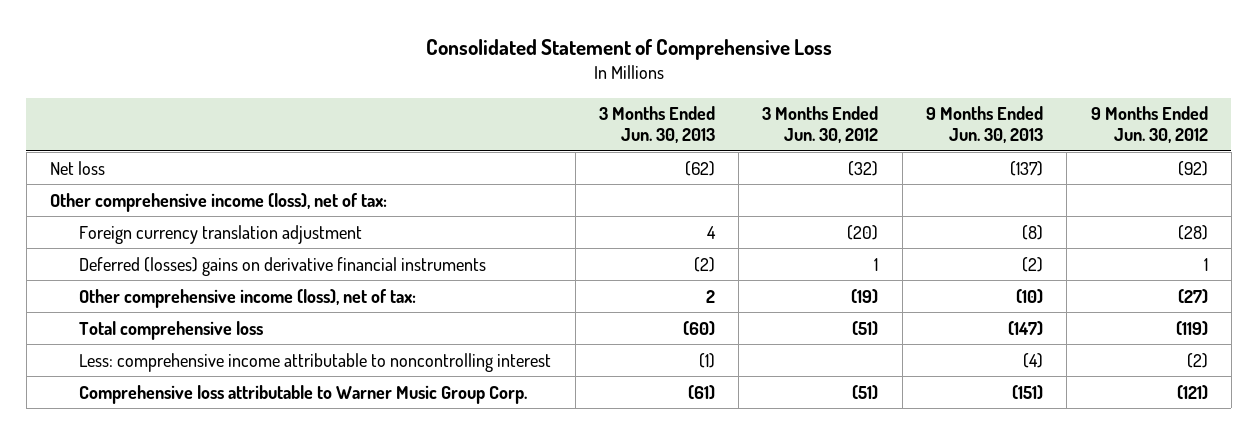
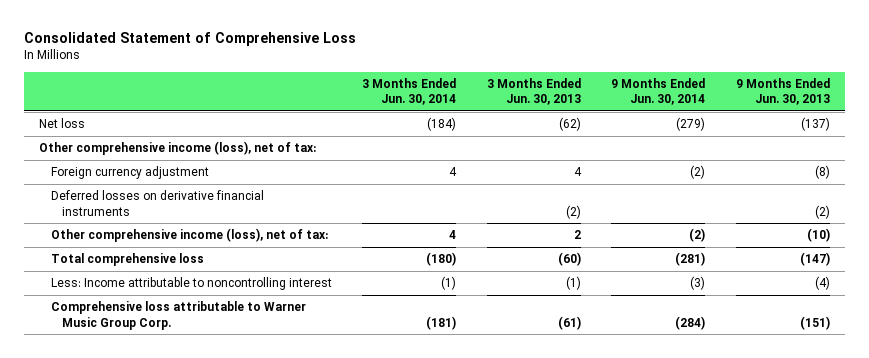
[762,106,879,144] 3 Months Ended Jun. 30, 2012 -> none
[1090,106,1208,144] 9 Months Ended Jun. 30, 2012 -> none
none -> [362,77,457,106] 3 Months Ended Jun. 30, 2014
none -> [611,77,706,106] 9 Months Ended Jun. 30, 2014
[79,224,363,244] Foreign currency translation adjustment -> [50,166,209,180] Foreign currency adjustment
[79,256,487,276] Deferred (losses) gains on derivative financial instruments -> [50,190,264,216] Deferred losses on derivative financial instruments
[79,352,552,372] Less: comprehensive income attributable to noncontrolling interest -> [50,277,332,291] Less: Income attributable to noncontrolling interest

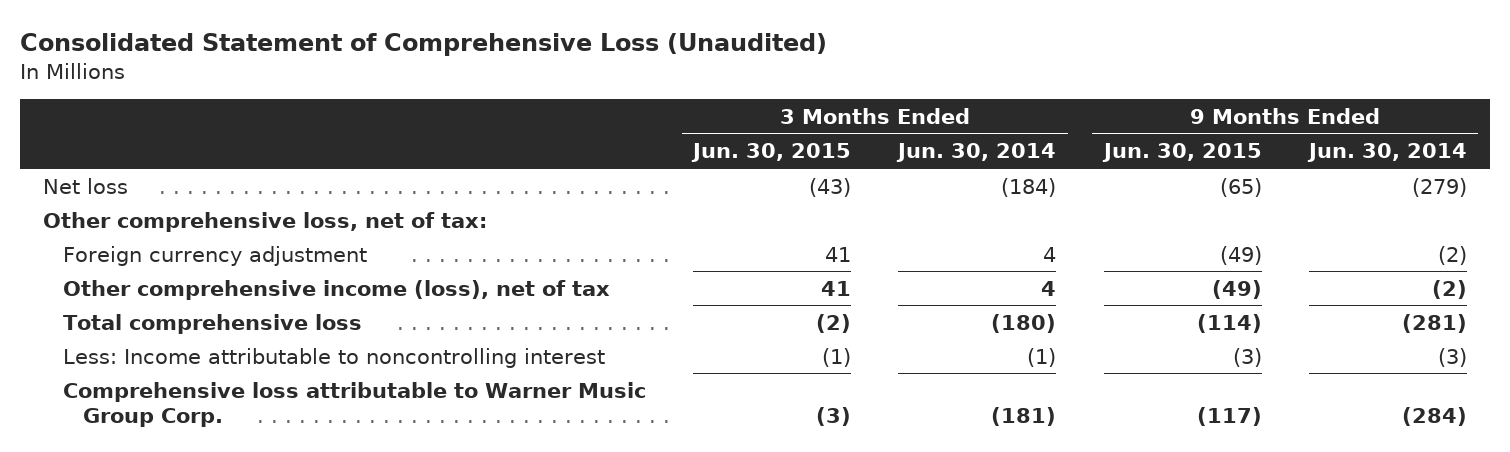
[24,31,357,46] Consolidated Statement of Comprehensive Loss -> [19,33,827,57] Consolidated Statement of Comprehensive Loss (Unaudited)
[486,77,581,106] 3 Months Ended Jun. 30, 2013 -> none
[735,77,830,106] 9 Months Ended Jun. 30, 2013 -> none
none -> [691,143,852,163] Jun. 30, 2015
none -> [1101,143,1262,163] Jun. 30, 2015
[39,141,317,156] Other comprehensive income (loss), net of tax: -> [43,211,488,232] Other comprehensive loss, net of tax:
[50,190,264,216] Deferred losses on derivative financial instruments -> none
[50,228,328,243] Other comprehensive income (loss), net of tax: -> [63,279,611,300] Other comprehensive income (loss), net of tax

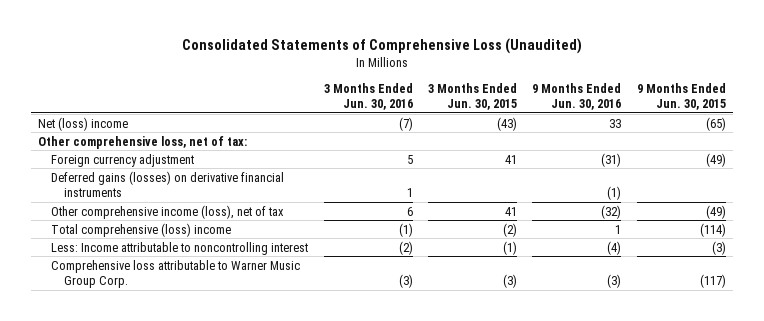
[19,33,827,57] Consolidated Statement of Comprehensive Loss (Unaudited) -> [182,37,583,54] Consolidated Statements of Comprehensive Loss (Unaudited)
[896,143,1057,163] Jun. 30, 2014 -> none
[1306,143,1467,163] Jun. 30, 2014 -> none
none -> [323,82,413,110] 3 Months Ended Jun. 30, 2016
none -> [532,82,622,110] 9 Months Ended Jun. 30, 2016
[43,177,129,194] Net loss -> [38,116,129,131] Net (loss) income
none -> [51,170,285,197] Deferred gains (losses) on derivative financial instruments
[63,313,363,334] Total comprehensive loss -> [51,222,232,237] Total comprehensive (loss) income

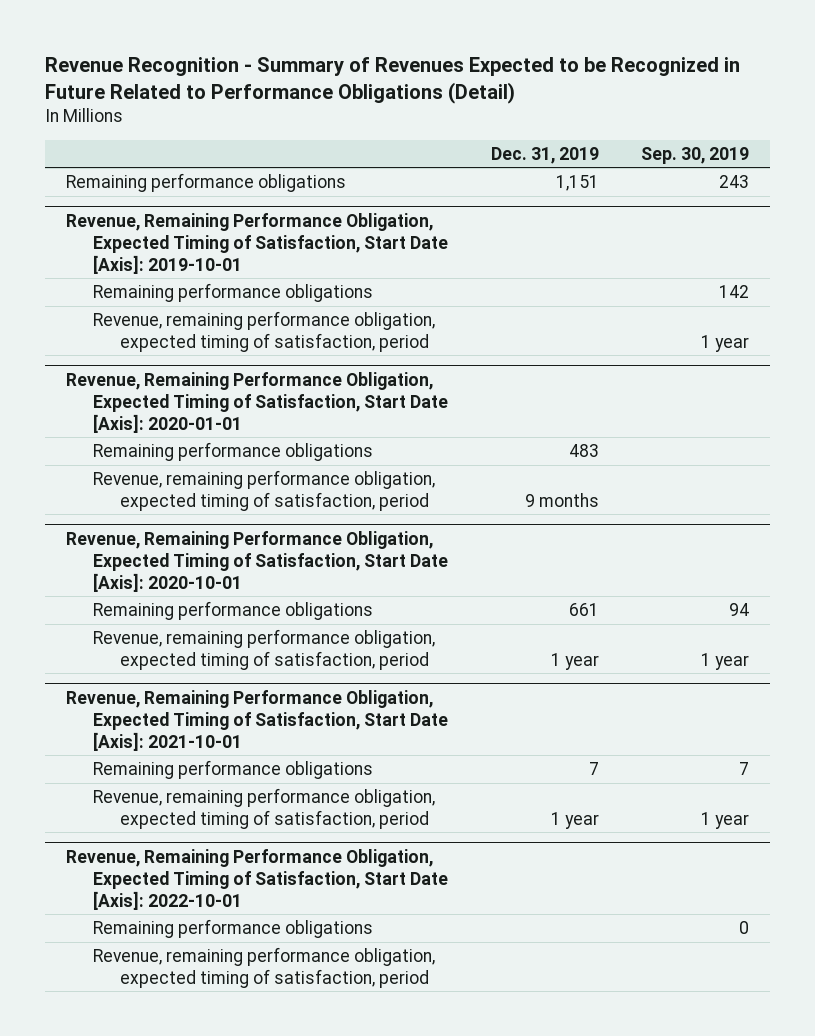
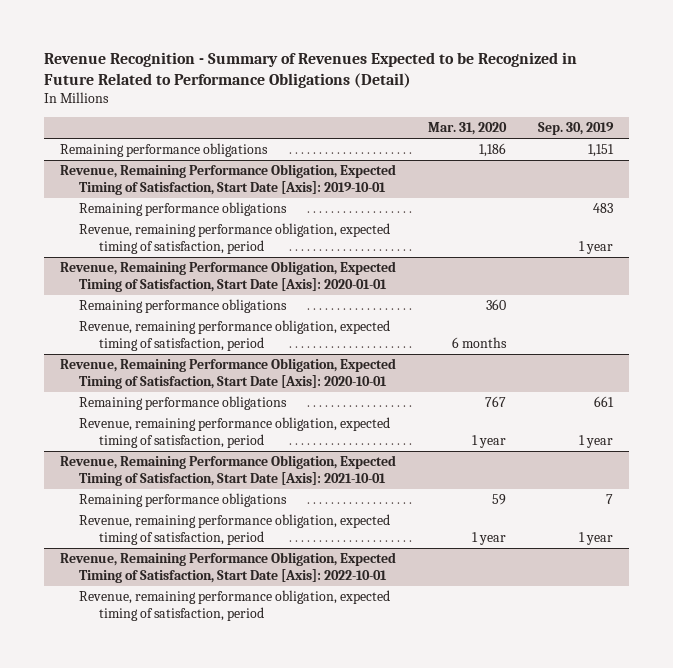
[490,146,599,164] Dec. 31, 2019 -> none
none -> [427,121,507,135] Mar. 31, 2020
[718,174,749,188] 243 -> [587,144,614,158] 1,151
[718,284,749,298] 142 -> [592,203,613,214] 483
[728,602,749,616] 94 -> [593,396,614,408] 661
[93,918,374,938] Remaining performance obligations -> none

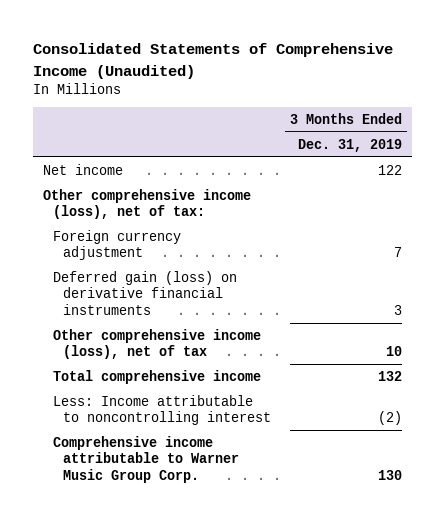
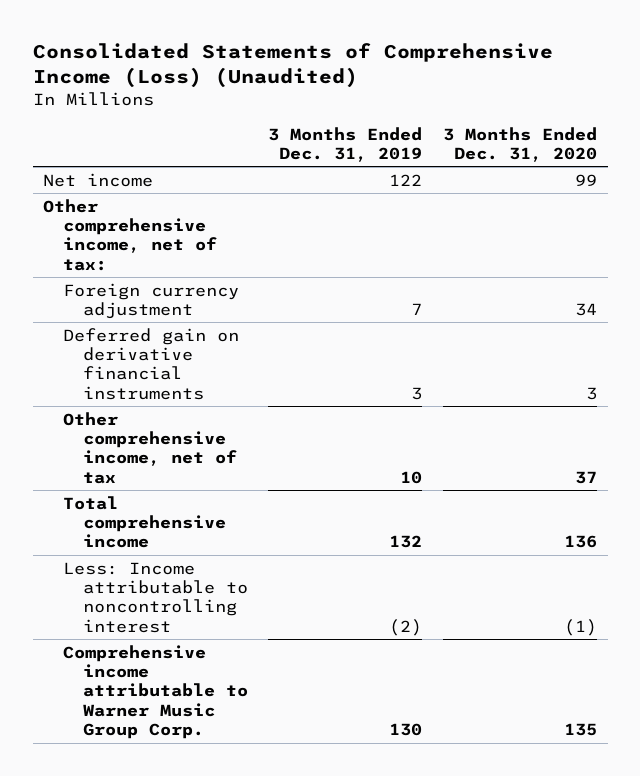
[33,43,394,79] Consolidated Statements of Comprehensive Income (Unaudited) -> [32,42,553,89] Consolidated Statements of Comprehensive Income (Loss) (Unaudited)
none -> [443,126,598,163] 3 Months Ended Dec. 31, 2020
[43,188,252,220] Other comprehensive income (loss), net of tax: -> [43,198,217,271] Other comprehensive income, net of tax:
[53,270,238,316] Deferred gain (loss) on derivative financial instruments -> [62,327,239,400] Deferred gain on derivative financial instruments
[53,328,262,360] Other comprehensive income (loss), net of tax -> [62,411,237,484] Other comprehensive income, net of tax

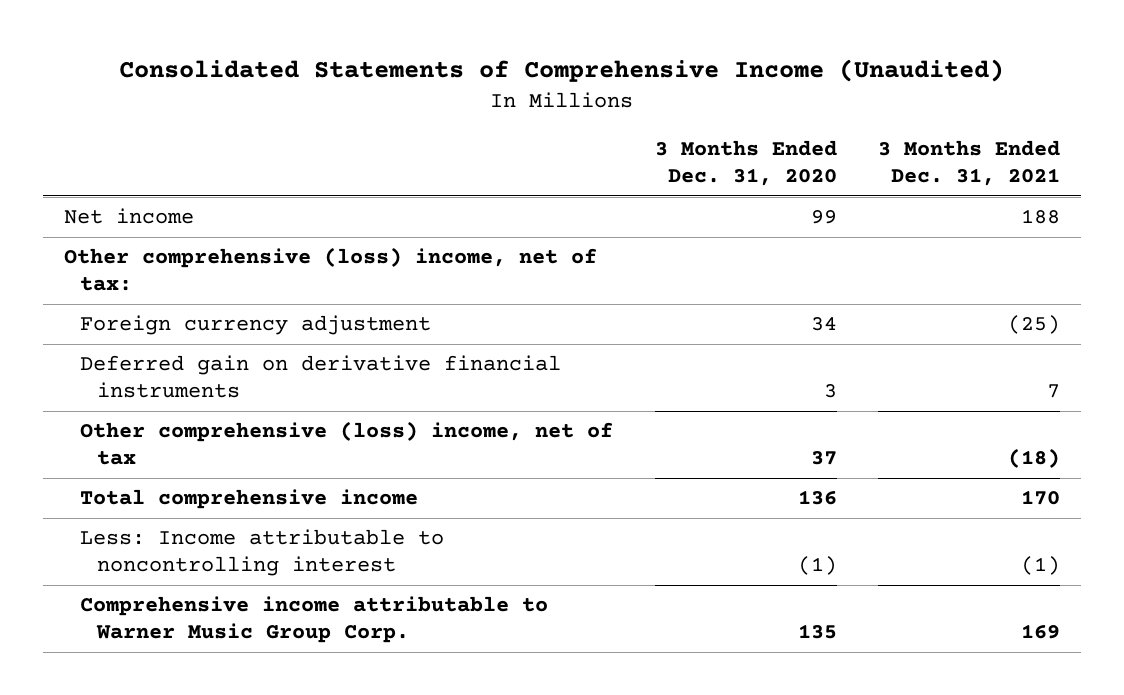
[32,42,553,89] Consolidated Statements of Comprehensive Income (Loss) (Unaudited) -> [119,59,1005,83] Consolidated Statements of Comprehensive Income (Unaudited)
[268,126,423,163] 3 Months Ended Dec. 31, 2019 -> none
none -> [878,140,1061,187] 3 Months Ended Dec. 31, 2021
[43,198,217,271] Other comprehensive income, net of tax: -> [63,247,597,292] Other comprehensive (loss) income, net of tax:
[62,411,237,484] Other comprehensive income, net of tax -> [80,421,614,466] Other comprehensive (loss) income, net of tax

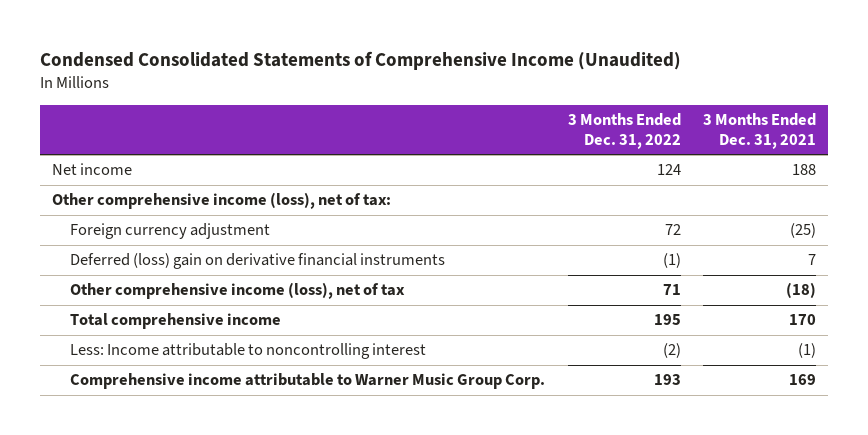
[119,59,1005,83] Consolidated Statements of Comprehensive Income (Unaudited) -> [40,51,682,71] Condensed Consolidated Statements of Comprehensive Income (Unaudited)
[654,140,837,187] 3 Months Ended Dec. 31, 2020 -> none
none -> [567,113,681,149] 3 Months Ended Dec. 31, 2022
[63,247,597,292] Other comprehensive (loss) income, net of tax: -> [51,192,391,210] Other comprehensive income (loss), net of tax:
[80,355,562,399] Deferred gain on derivative financial instruments -> [70,253,446,270] Deferred (loss) gain on derivative financial instruments
[80,421,614,466] Other comprehensive (loss) income, net of tax -> [70,282,406,300] Other comprehensive income (loss), net of tax

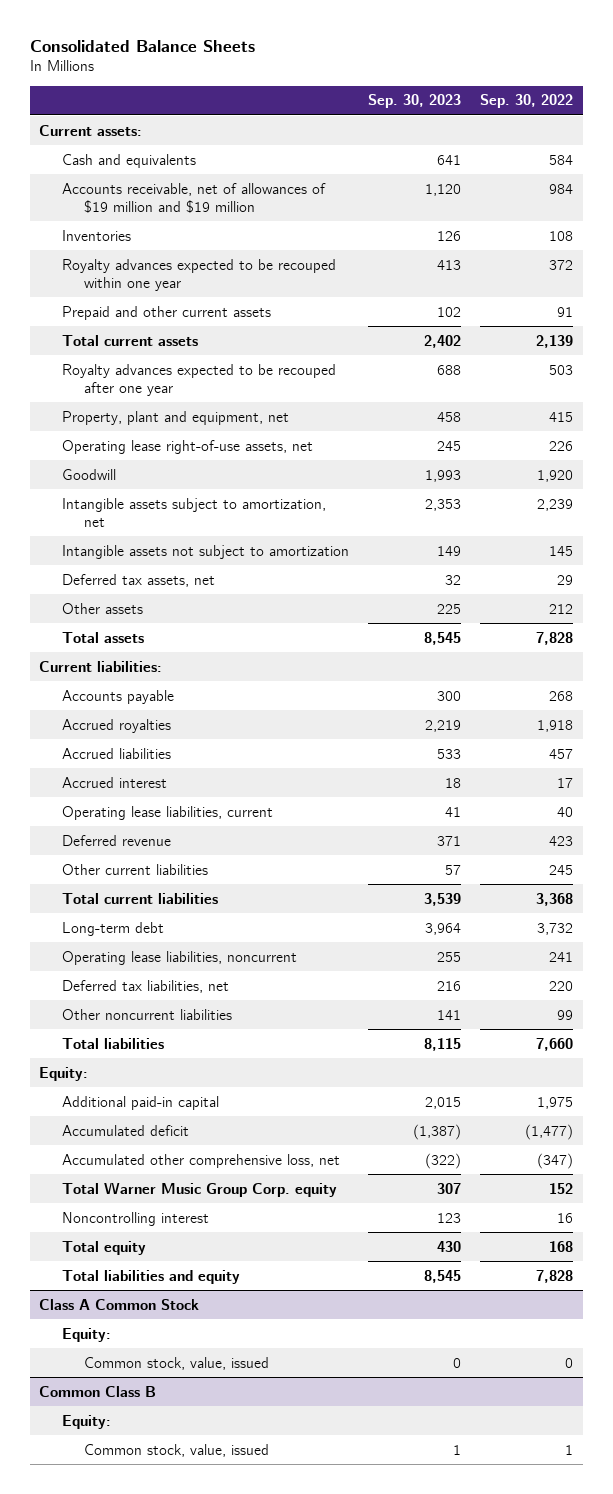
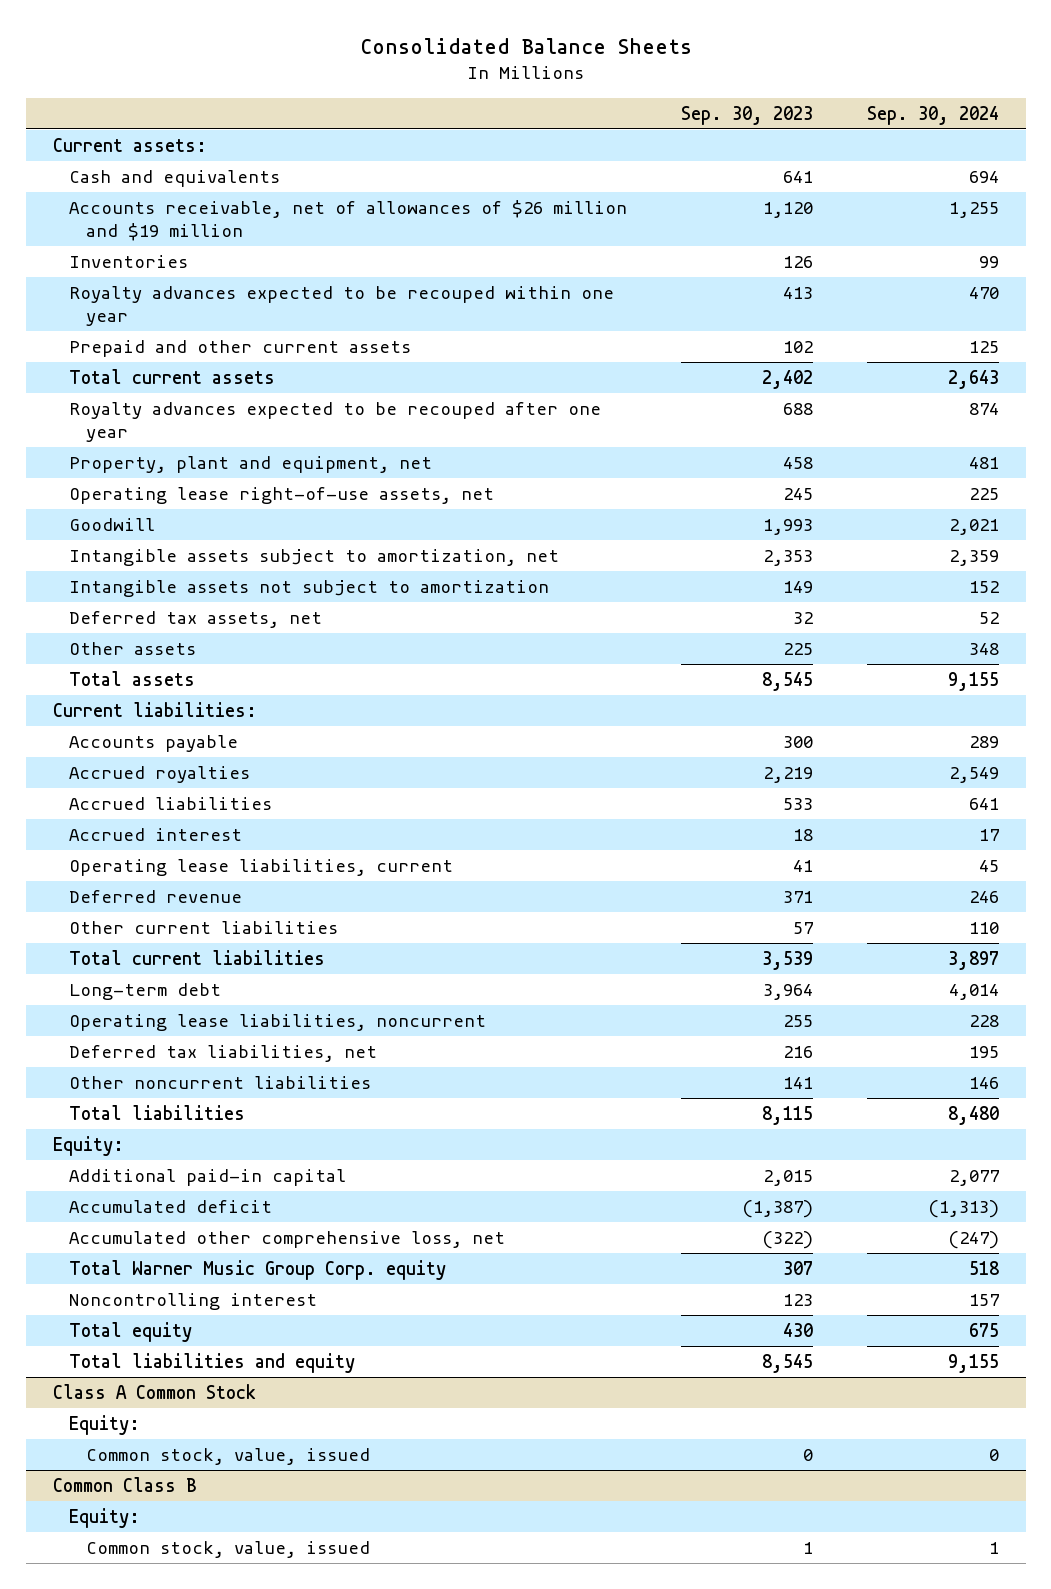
[480,94,574,109] Sep. 30, 2022 -> none
none -> [866,105,999,125] Sep. 30, 2024
[61,182,326,213] Accounts receivable, net of allowances of $19 million and $19 million -> [69,200,628,241] Accounts receivable, net of allowances of $26 million and $19 million

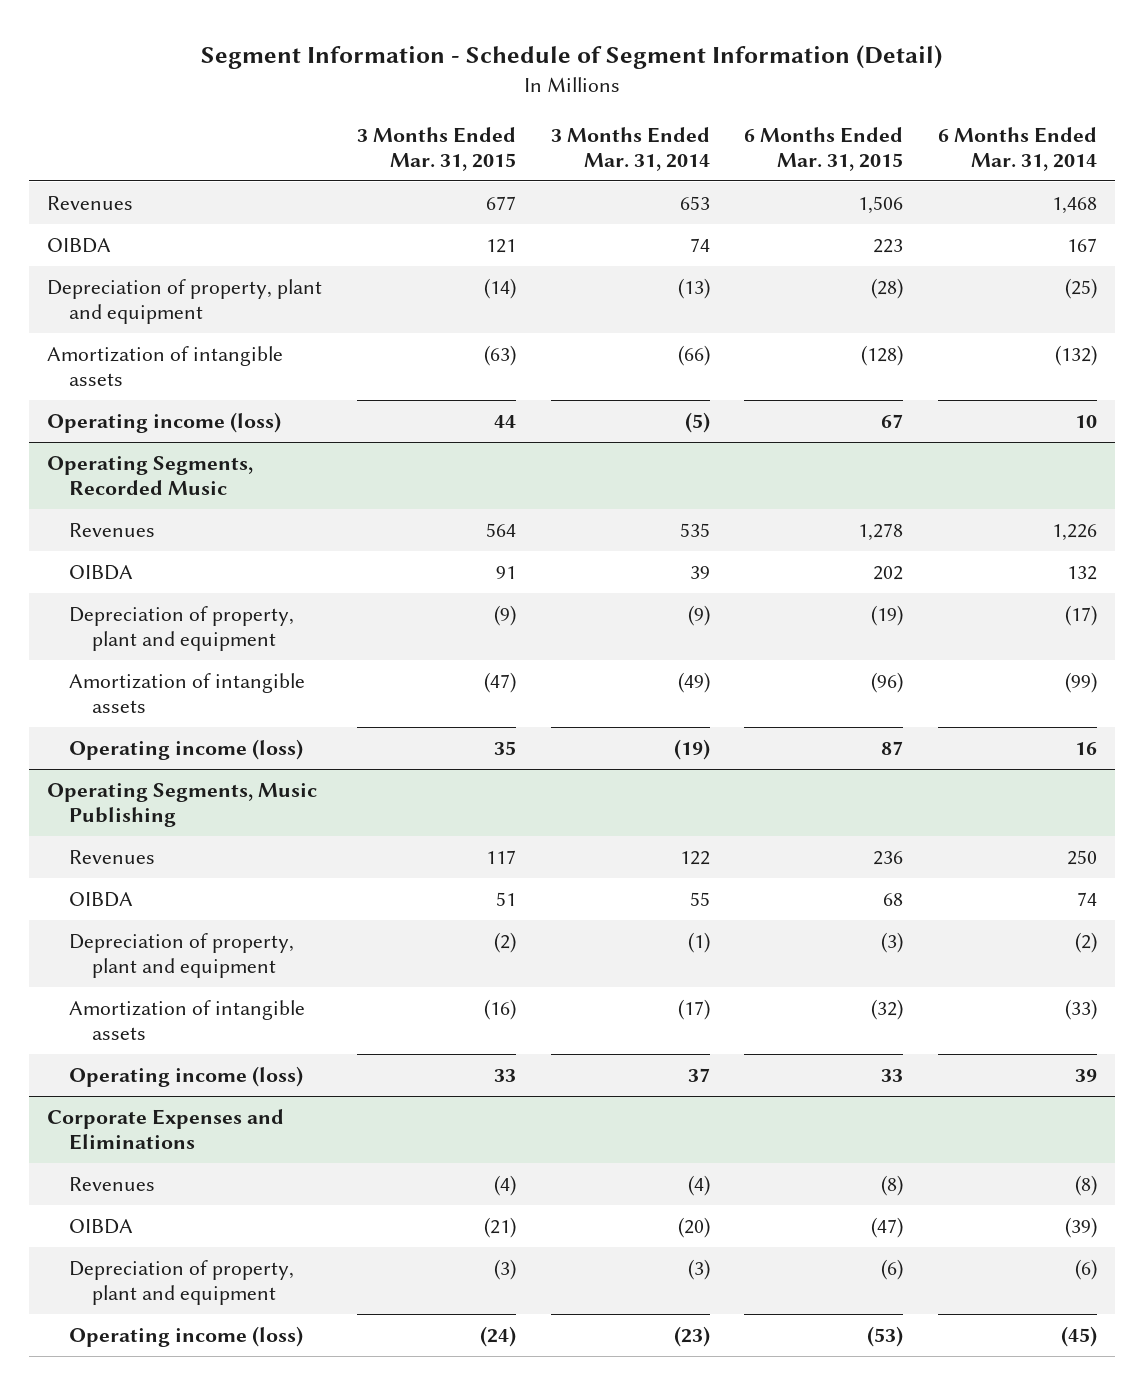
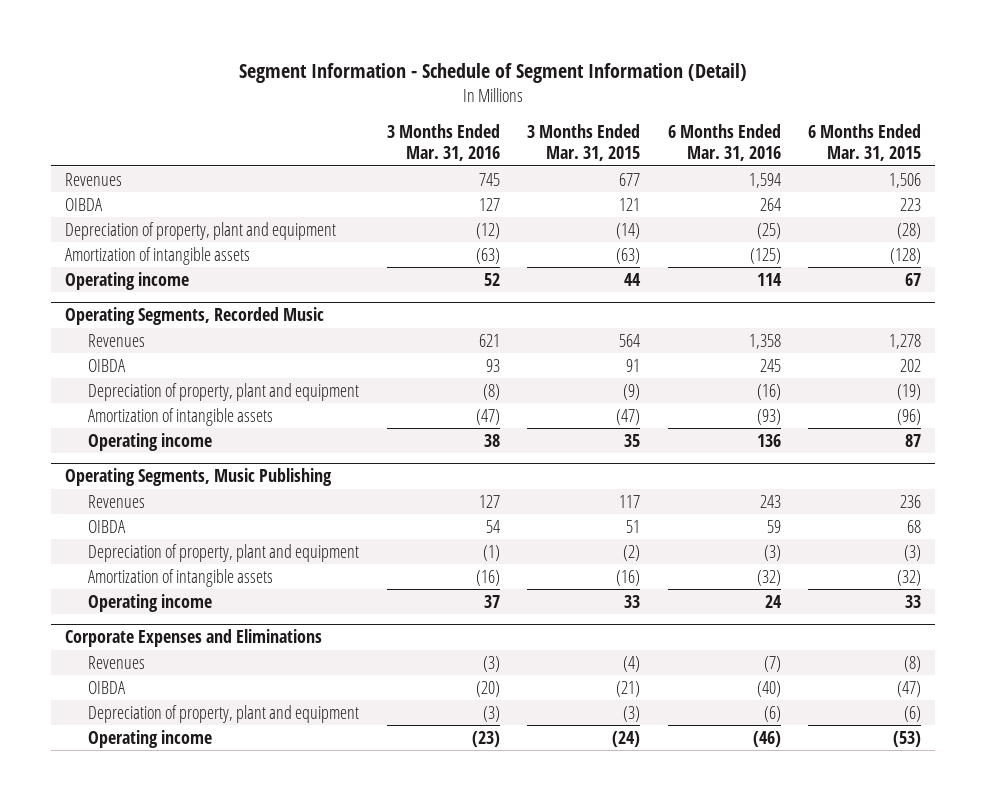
[550,126,710,172] 3 Months Ended Mar. 31, 2014 -> none
[938,126,1098,172] 6 Months Ended Mar. 31, 2014 -> none
none -> [386,124,500,162] 3 Months Ended Mar. 31, 2016
none -> [667,124,781,162] 6 Months Ended Mar. 31, 2016
[46,411,281,433] Operating income (loss) -> [65,271,190,290] Operating income
[69,738,304,760] Operating income (loss) -> [88,432,213,451] Operating income
[69,1065,304,1087] Operating income (loss) -> [88,593,213,612] Operating income
[69,1325,304,1347] Operating income (loss) -> [88,729,213,748] Operating income

